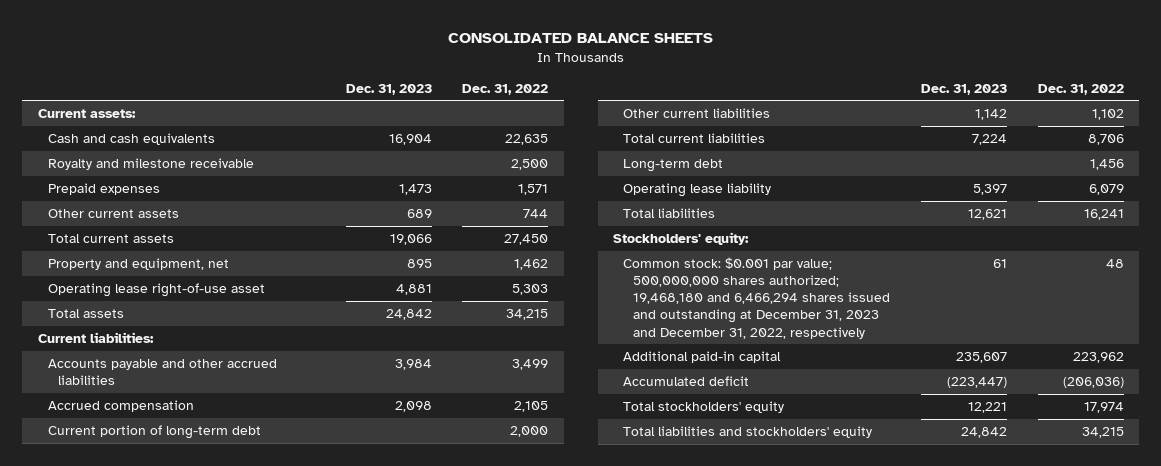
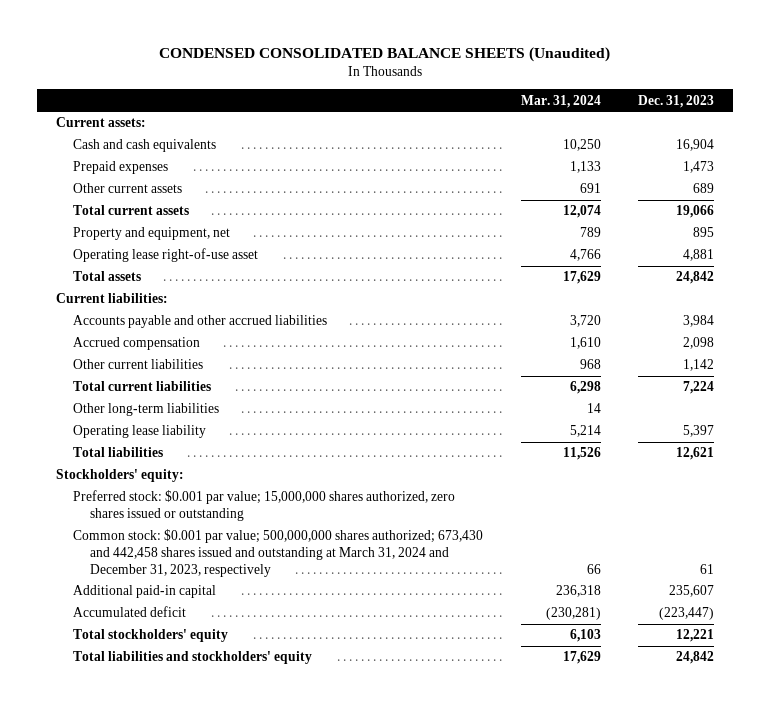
[447,33,713,44] CONSOLIDATED BALANCE SHEETS -> [159,46,611,62] CONDENSED CONSOLIDATED BALANCE SHEETS (Unaudited)
[462,83,549,95] Dec. 31, 2022 -> none
none -> [520,94,601,108] Mar. 31, 2024
[47,158,254,171] Royalty and milestone receivable -> none
[47,425,261,440] Current portion of long-term debt -> none
[623,159,724,173] Long-term debt -> none
none -> [72,403,219,417] Other long-term liabilities
none -> [72,490,455,522] Preferred stock: $0.001 par value; 15,000,000 shares authorized, zero shares issued or outstanding
[623,257,891,339] Common stock: $0.001 par value; 500,000,000 shares authorized; 19,468,180 and 6,466,294 shares issued and outstanding at December 31, 2023 and December 31, 2022, respectively -> [72,529,483,577] Common stock: $0.001 par value; 500,000,000 shares authorized; 673,430 and 442,458 shares issued and outstanding at March 31, 2024 and December 31, 2023, respectively

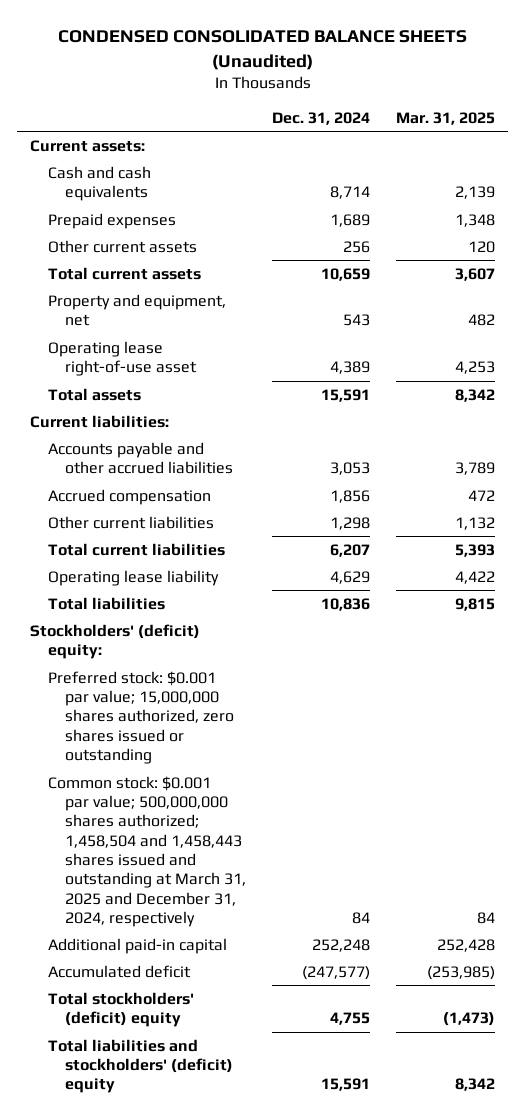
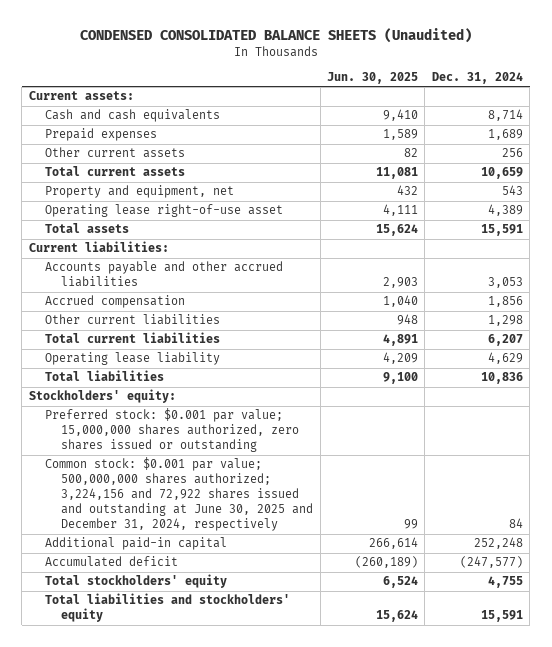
[396,111,496,125] Mar. 31, 2025 -> none
none -> [327,72,419,85] Jun. 30, 2025
[30,623,201,660] Stockholders' (deficit) equity: -> [28,389,176,404] Stockholders' equity:
[47,775,247,927] Common stock: $0.001 par value; 500,000,000 shares authorized; 1,458,504 and 1,458,443 shares issued and outstanding at March 31, 2025 and December 31, 2024, respectively -> [45,457,314,532] Common stock: $0.001 par value; 500,000,000 shares authorized; 3,224,156 and 72,922 shares issued and outstanding at June 30, 2025 and December 31, 2024, respectively
[47,991,194,1028] Total stockholders' (deficit) equity -> [45,574,228,589] Total stockholders' equity
[47,1038,234,1094] Total liabilities and stockholders' (deficit) equity -> [45,593,291,623] Total liabilities and stockholders' equity

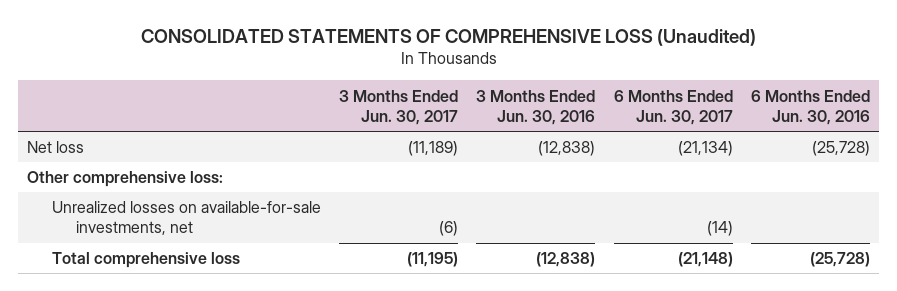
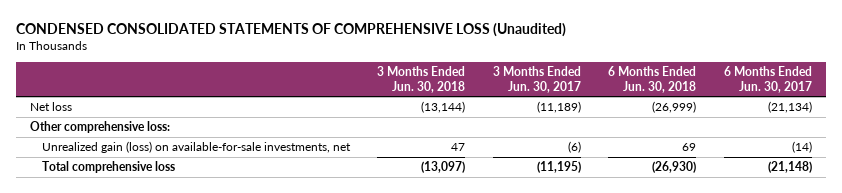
[140,28,756,46] CONSOLIDATED STATEMENTS OF COMPREHENSIVE LOSS (Unaudited) -> [16,23,567,38] CONDENSED CONSOLIDATED STATEMENTS OF COMPREHENSIVE LOSS (Unaudited)
[476,89,596,125] 3 Months Ended Jun. 30, 2016 -> none
[750,89,870,125] 6 Months Ended Jun. 30, 2016 -> none
none -> [377,66,466,93] 3 Months Ended Jun. 30, 2018
none -> [608,66,697,93] 6 Months Ended Jun. 30, 2018
[51,201,321,236] Unrealized losses on available-for-sale investments, net -> [41,141,351,154] Unrealized gain (loss) on available-for-sale investments, net

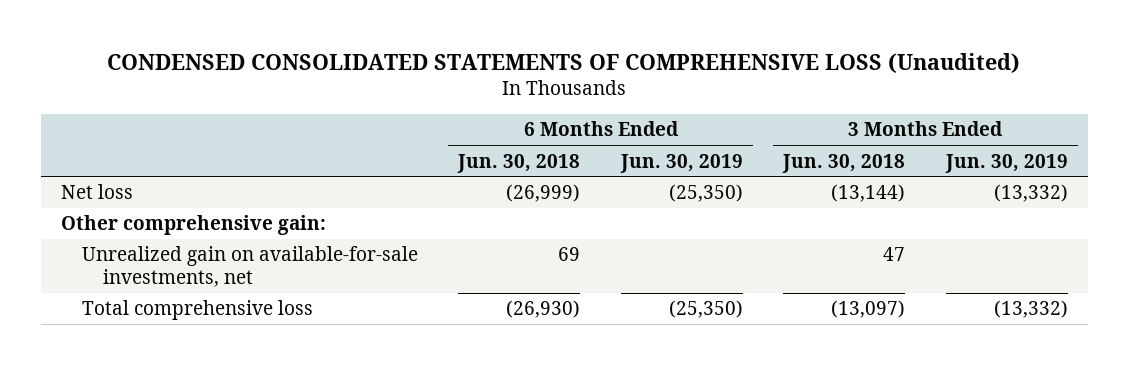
[492,66,581,93] 3 Months Ended Jun. 30, 2017 -> none
[723,66,812,93] 6 Months Ended Jun. 30, 2017 -> none
none -> [619,153,743,173] Jun. 30, 2019
none -> [944,153,1068,173] Jun. 30, 2019
[29,121,170,134] Other comprehensive loss: -> [61,215,327,236] Other comprehensive gain:
[41,141,351,154] Unrealized gain (loss) on available-for-sale investments, net -> [81,246,418,288] Unrealized gain on available-for-sale investments, net

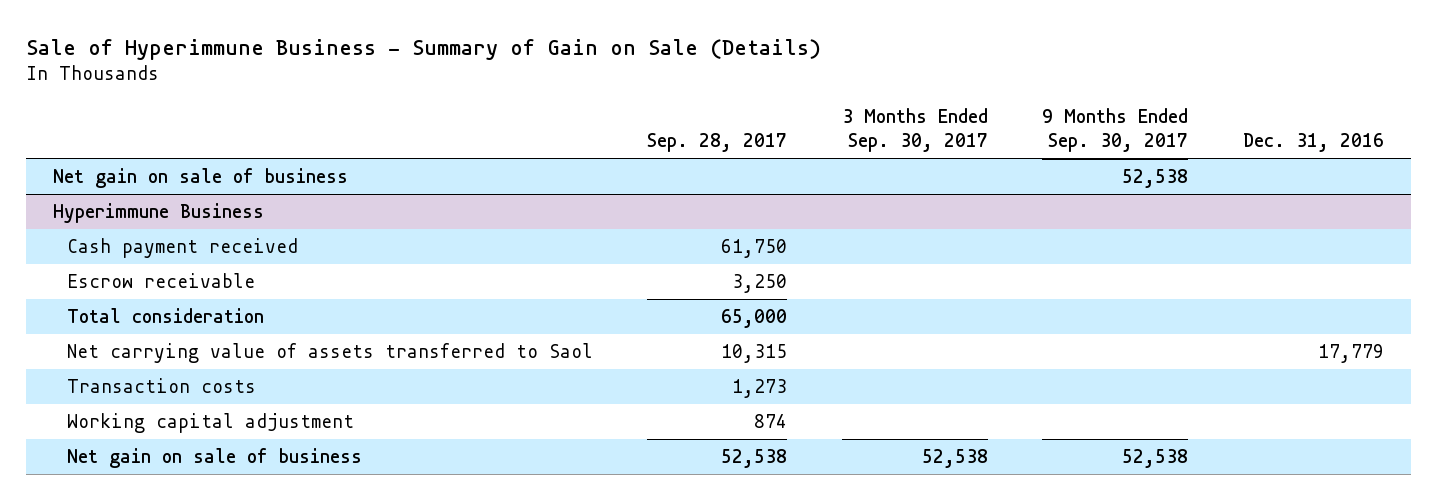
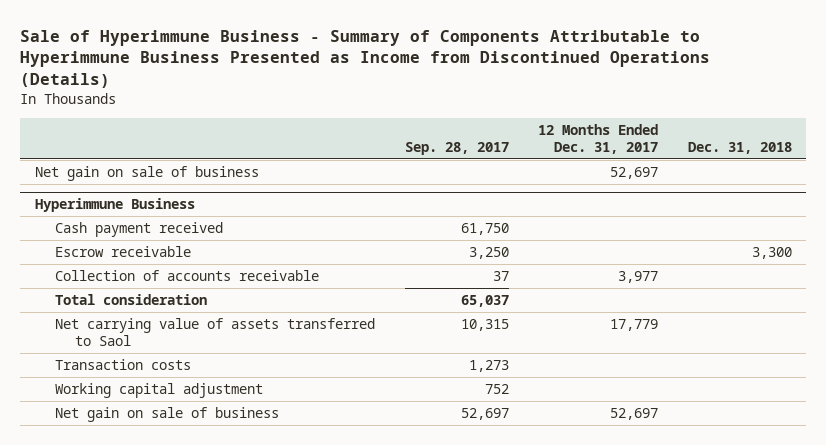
[25,38,821,60] Sale of Hyperimmune Business - Summary of Gain on Sale (Details) -> [20,29,711,89] Sale of Hyperimmune Business - Summary of Components Attributable to Hyperimmune Business Presented as Income from Discontinued Operations (Details)
[841,108,988,153] 3 Months Ended Sep. 30, 2017 -> none
[1042,108,1189,153] 9 Months Ended Sep. 30, 2017 -> none
[1242,133,1384,153] Dec. 31, 2016 -> none
none -> [538,123,659,154] 12 Months Ended Dec. 31, 2017
none -> [687,141,792,154] Dec. 31, 2018
none -> [54,269,319,281] Collection of accounts receivable
[721,309,788,329] 65,000 -> [460,294,509,307] 65,037
[754,414,788,429] 874 -> [484,383,509,394] 752
[721,449,788,469] 52,538 -> [460,407,509,420] 52,697

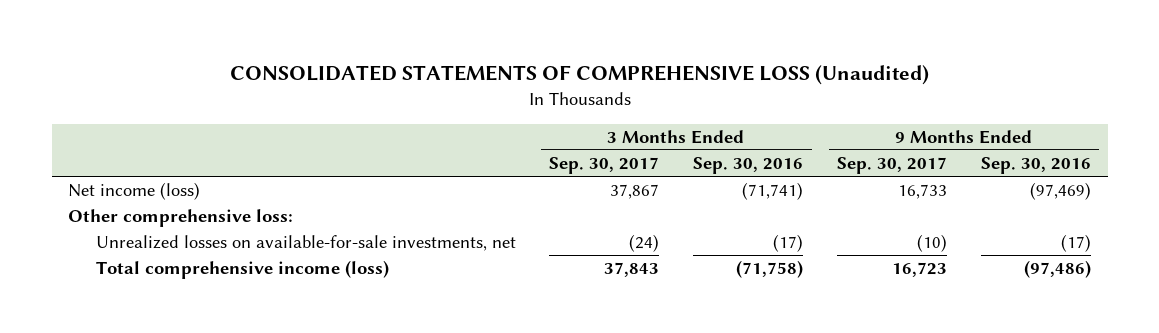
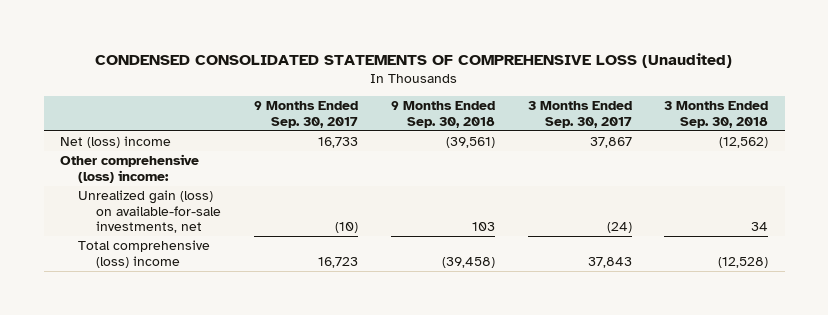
[229,65,929,86] CONSOLIDATED STATEMENTS OF COMPREHENSIVE LOSS (Unaudited) -> [95,52,733,68] CONDENSED CONSOLIDATED STATEMENTS OF COMPREHENSIVE LOSS (Unaudited)
[693,156,804,174] Sep. 30, 2016 -> none
[981,156,1092,174] Sep. 30, 2016 -> none
none -> [390,101,495,128] 9 Months Ended Sep. 30, 2018
none -> [664,101,769,128] 3 Months Ended Sep. 30, 2018
[68,182,201,201] Net income (loss) -> [59,136,171,149] Net (loss) income
[68,209,294,228] Other comprehensive loss: -> [59,154,199,183] Other comprehensive (loss) income:
[95,235,516,252] Unrealized losses on available-for-sale investments, net -> [78,190,222,234] Unrealized gain (loss) on available-for-sale investments, net
[95,260,389,280] Total comprehensive income (loss) -> [78,240,211,268] Total comprehensive (loss) income

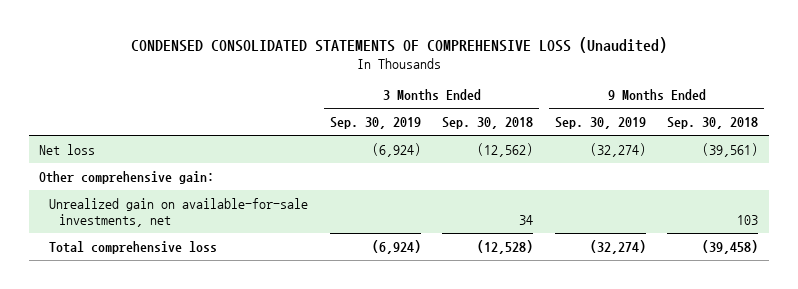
[253,101,358,128] 9 Months Ended Sep. 30, 2017 -> none
[527,101,632,128] 3 Months Ended Sep. 30, 2017 -> none
none -> [329,116,421,129] Sep. 30, 2019
none -> [554,116,646,129] Sep. 30, 2019
[59,136,171,149] Net (loss) income -> [39,143,96,155] Net loss
[59,154,199,183] Other comprehensive (loss) income: -> [39,170,215,184] Other comprehensive gain:
[78,190,222,234] Unrealized gain (loss) on available-for-sale investments, net -> [49,197,309,228] Unrealized gain on available-for-sale investments, net
[78,240,211,268] Total comprehensive (loss) income -> [49,240,218,254] Total comprehensive loss

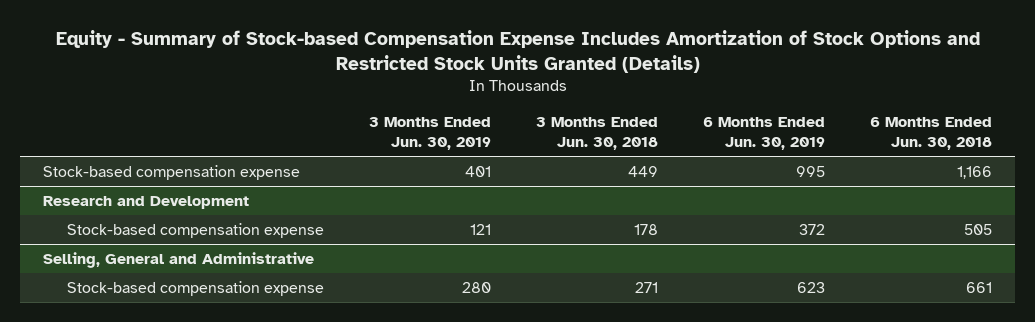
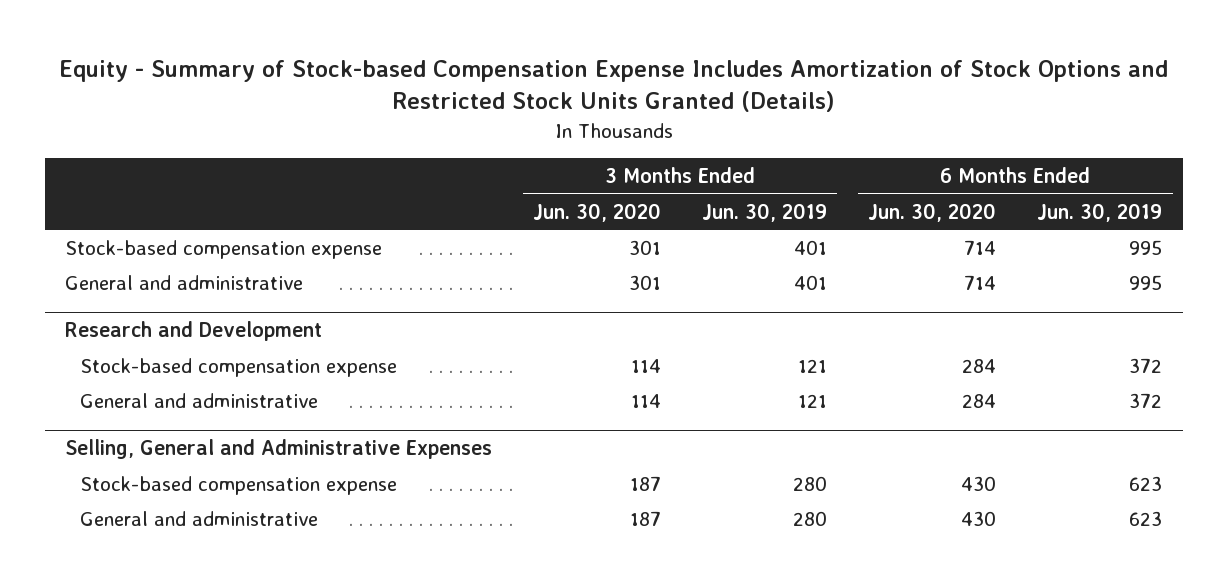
[535,117,658,151] 3 Months Ended Jun. 30, 2018 -> none
[870,117,993,151] 6 Months Ended Jun. 30, 2018 -> none
none -> [533,202,662,222] Jun. 30, 2020
none -> [868,202,997,222] Jun. 30, 2020
none -> [65,274,304,290] General and administrative
none -> [79,392,318,408] General and administrative
[43,251,315,268] Selling, General and Administrative -> [65,439,493,460] Selling, General and Administrative Expenses
none -> [79,510,318,526] General and administrative

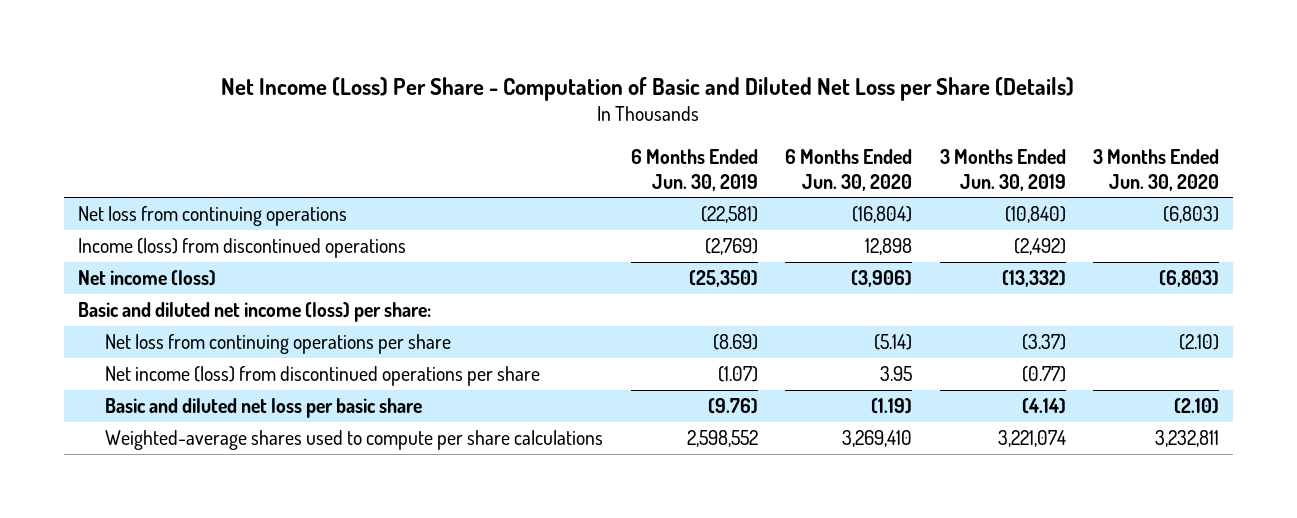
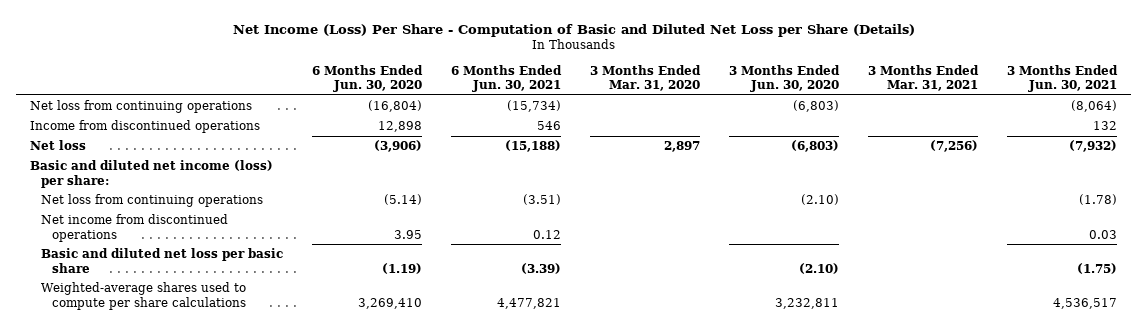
[630,148,758,191] 6 Months Ended Jun. 30, 2019 -> none
[939,148,1066,191] 3 Months Ended Jun. 30, 2019 -> none
none -> [450,64,562,92] 6 Months Ended Jun. 30, 2021
none -> [589,64,701,91] 3 Months Ended Mar. 31, 2020
none -> [867,64,979,91] 3 Months Ended Mar. 31, 2021
none -> [1006,64,1118,92] 3 Months Ended Jun. 30, 2021
[77,238,406,259] Income (loss) from discontinued operations -> [30,120,261,134] Income from discontinued operations
[77,270,216,287] Net income (loss) -> [30,140,87,151] Net loss
[105,334,452,355] Net loss from continuing operations per share -> [40,194,263,208] Net loss from continuing operations
[105,366,541,387] Net income (loss) from discontinued operations per share -> [40,214,228,242] Net income from discontinued operations

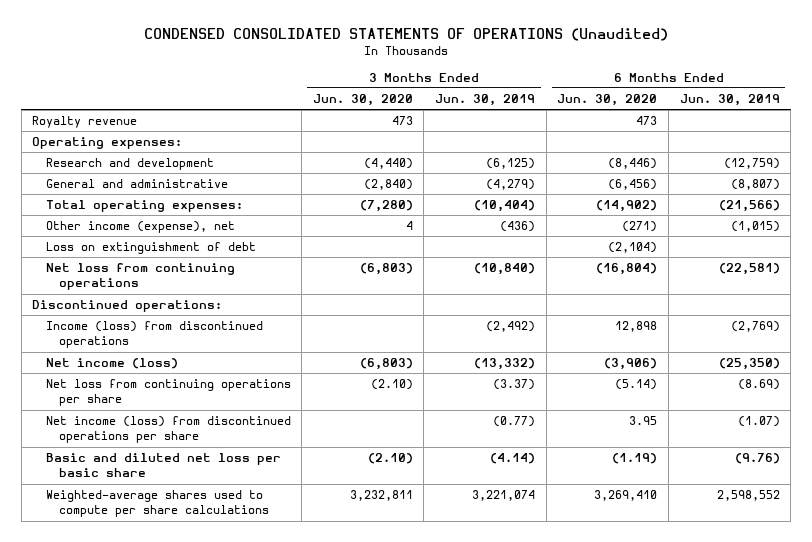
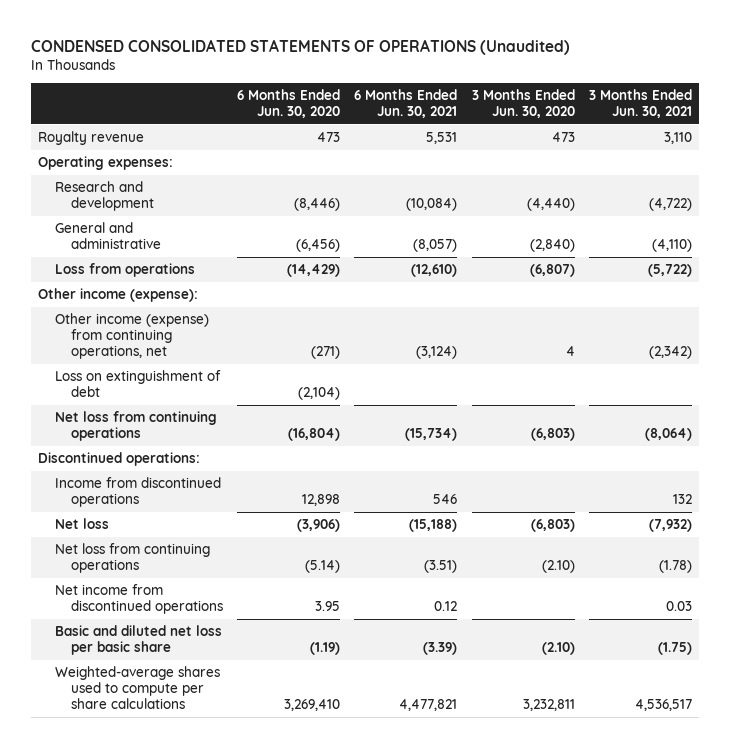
[435,94,536,107] Jun. 30, 2019 -> none
[679,94,780,107] Jun. 30, 2019 -> none
none -> [354,88,458,119] 6 Months Ended Jun. 30, 2021
none -> [588,88,692,119] 3 Months Ended Jun. 30, 2021
[45,200,243,213] Total operating expenses: -> none
none -> [54,262,195,277] Loss from operations
none -> [38,287,199,302] Other income (expense):
[45,221,235,234] Other income (expense), net -> [54,312,209,360] Other income (expense) from continuing operations, net
[45,321,263,349] Income (loss) from discontinued operations -> [54,476,221,508] Income from discontinued operations
[45,358,178,370] Net income (loss) -> [54,517,109,529] Net loss
[45,379,291,407] Net loss from continuing operations per share -> [54,542,210,574] Net loss from continuing operations
[45,416,291,444] Net income (loss) from discontinued operations per share -> [54,583,223,615] Net income from discontinued operations

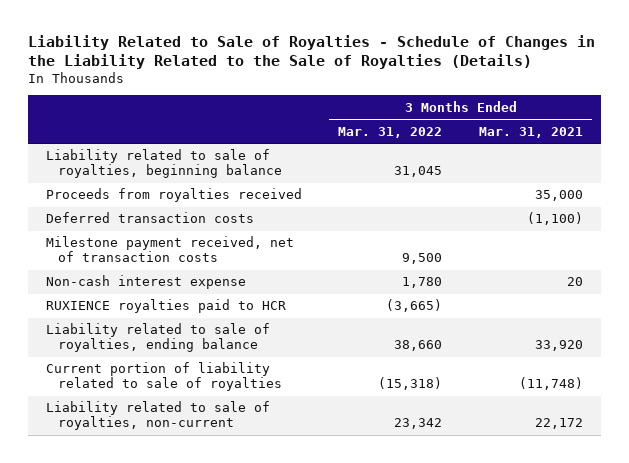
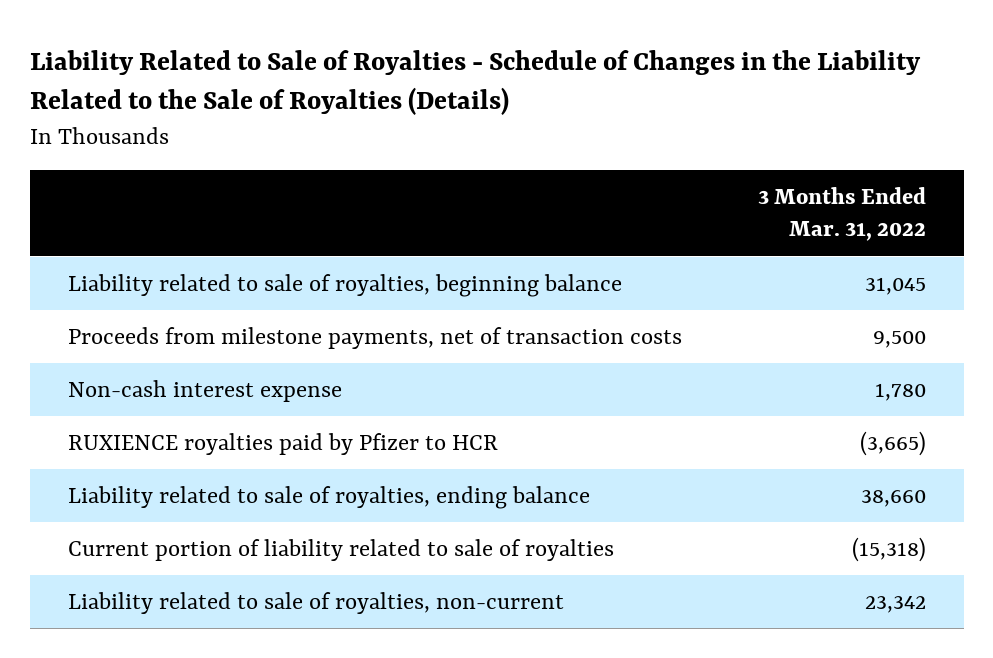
[479,126,584,138] Mar. 31, 2021 -> none
[45,188,302,203] Proceeds from royalties received -> none
[45,212,254,224] Deferred transaction costs -> none
[45,236,294,263] Milestone payment received, net of transaction costs -> [67,326,682,349] Proceeds from milestone payments, net of transaction costs
[45,299,286,314] RUXIENCE royalties paid to HCR -> [67,432,498,455] RUXIENCE royalties paid by Pfizer to HCR

